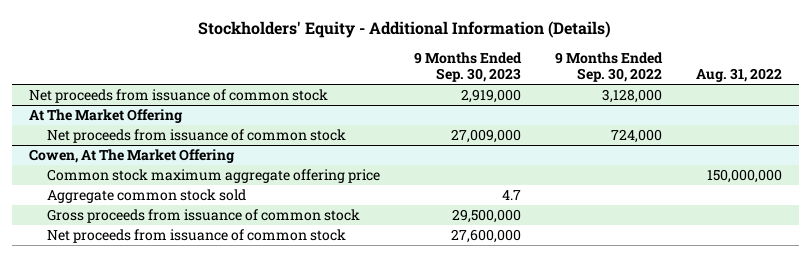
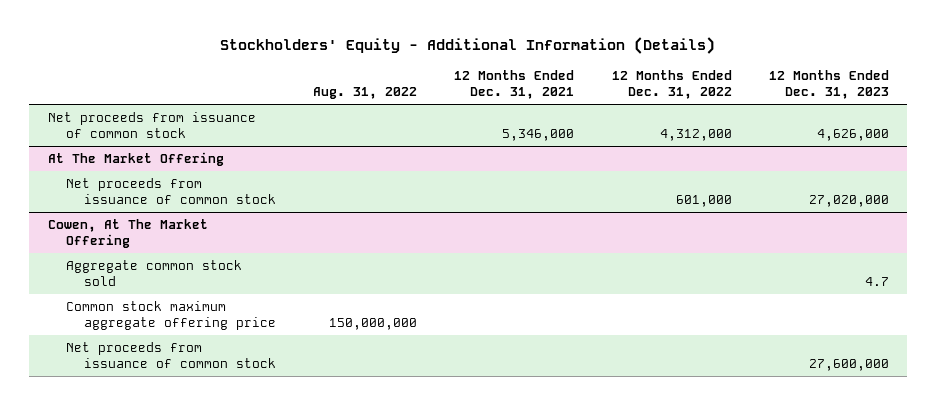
[413,51,522,82] 9 Months Ended Sep. 30, 2023 -> none
[554,51,663,82] 9 Months Ended Sep. 30, 2022 -> none
none -> [454,70,575,100] 12 Months Ended Dec. 31, 2021
none -> [611,70,732,100] 12 Months Ended Dec. 31, 2022
none -> [768,70,889,100] 12 Months Ended Dec. 31, 2023
[46,209,360,224] Gross proceeds from issuance of common stock -> none
[46,169,380,184] Common stock maximum aggregate offering price -> [65,301,276,331] Common stock maximum aggregate offering price

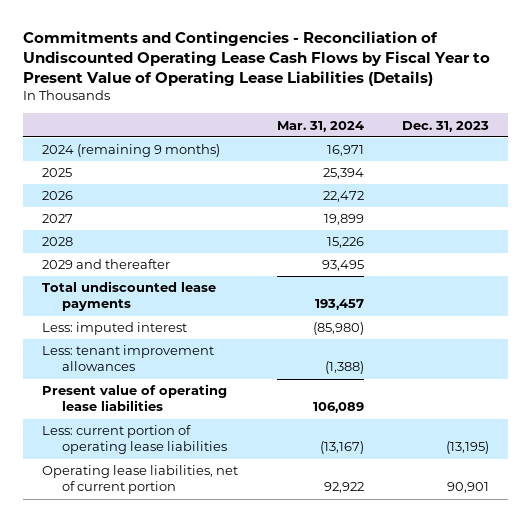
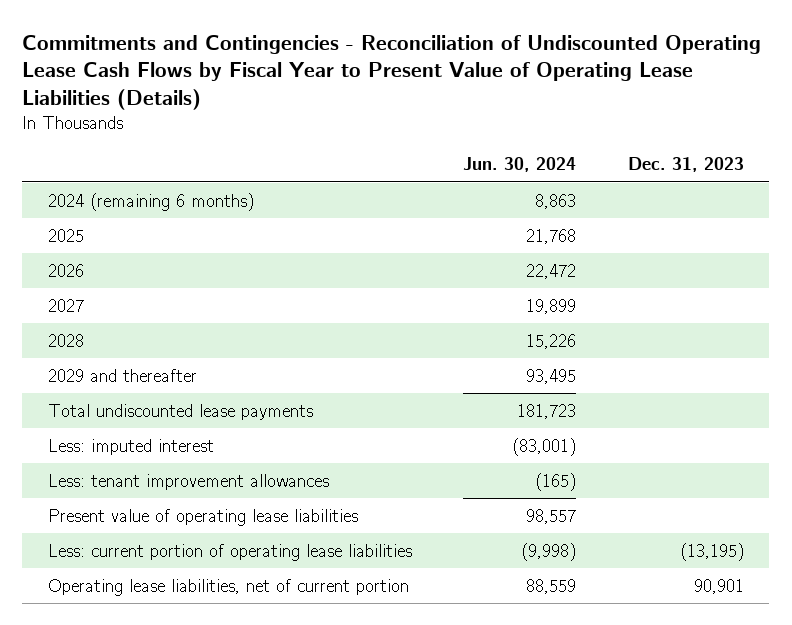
[276,120,364,132] Mar. 31, 2024 -> none
none -> [463,157,577,173] Jun. 30, 2024
[42,144,221,158] 2024 (remaining 9 months) -> [48,192,255,211] 2024 (remaining 6 months)

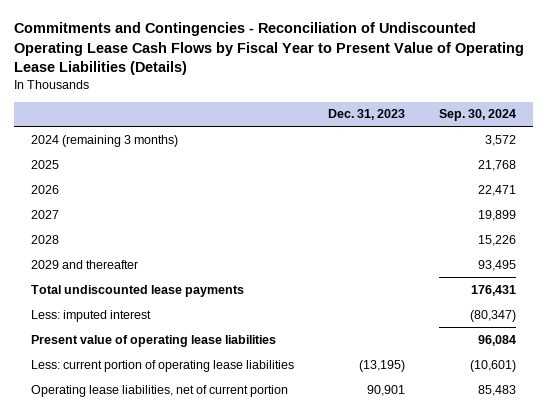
[463,157,577,173] Jun. 30, 2024 -> none
none -> [438,109,516,122] Sep. 30, 2024
[48,192,255,211] 2024 (remaining 6 months) -> [30,134,178,147] 2024 (remaining 3 months)
[48,473,330,490] Less: tenant improvement allowances -> none

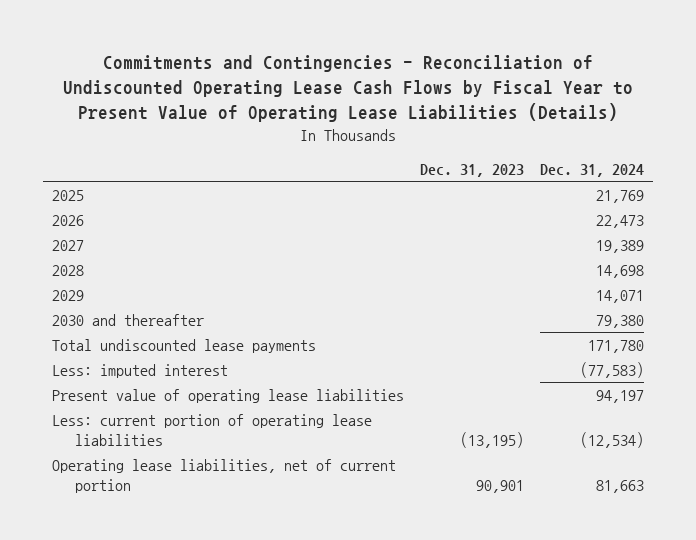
[438,109,516,122] Sep. 30, 2024 -> none
none -> [540,163,645,177] Dec. 31, 2024
[30,134,178,147] 2024 (remaining 3 months) -> none
none -> [51,289,84,301] 2029
[30,259,138,269] 2029 and thereafter -> [51,313,204,326] 2030 and thereafter

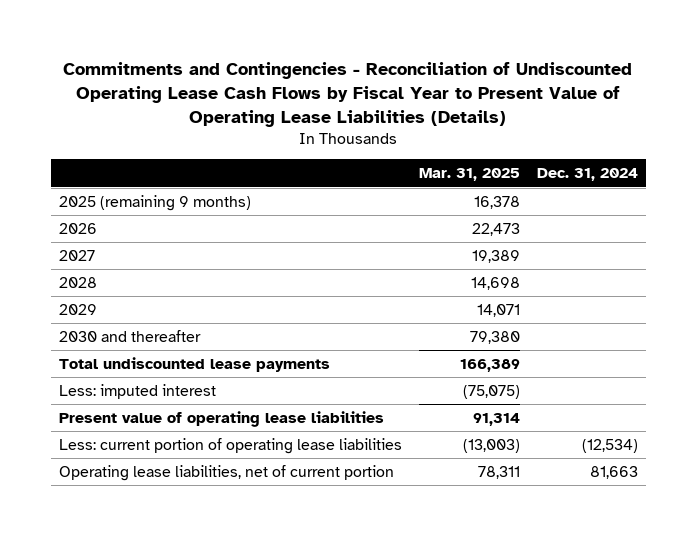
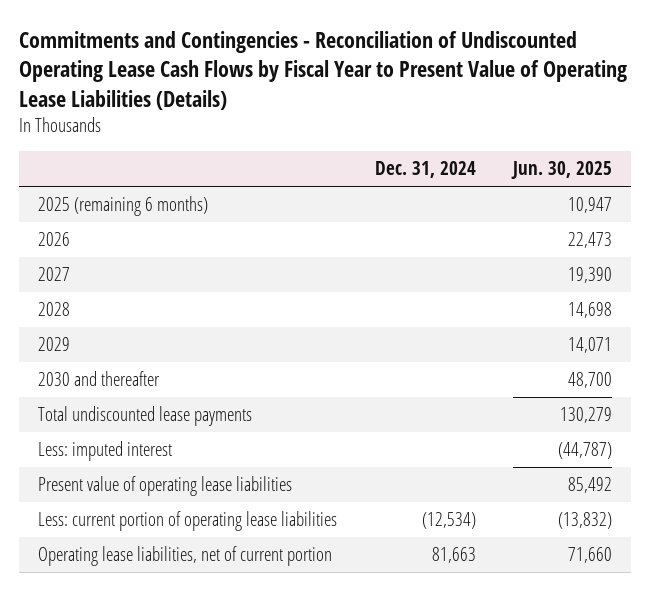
[418,168,520,182] Mar. 31, 2025 -> none
none -> [511,161,613,180] Jun. 30, 2025
[59,194,252,211] 2025 (remaining 9 months) -> [38,196,209,217] 2025 (remaining 6 months)

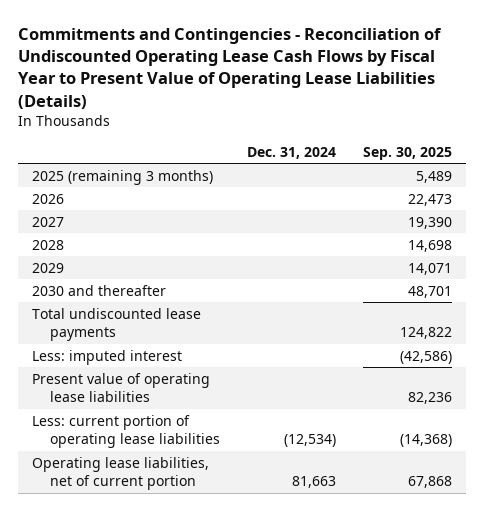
[511,161,613,180] Jun. 30, 2025 -> none
none -> [363,146,453,160] Sep. 30, 2025
[38,196,209,217] 2025 (remaining 6 months) -> [31,169,213,185] 2025 (remaining 3 months)

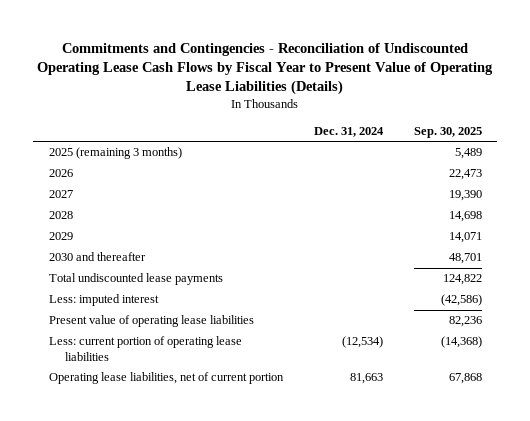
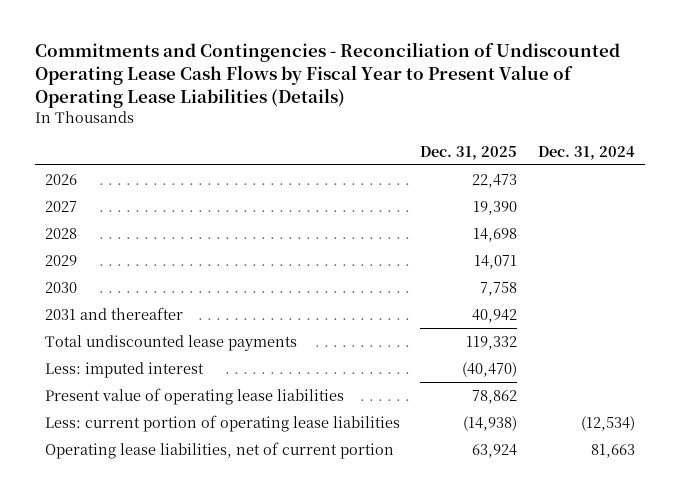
[413,126,482,138] Sep. 30, 2025 -> none
none -> [420,145,518,160] Dec. 31, 2025
[48,147,182,160] 2025 (remaining 3 months) -> none
none -> [44,281,77,293] 2030
[48,252,146,262] 2030 and thereafter -> [44,306,183,320] 2031 and thereafter

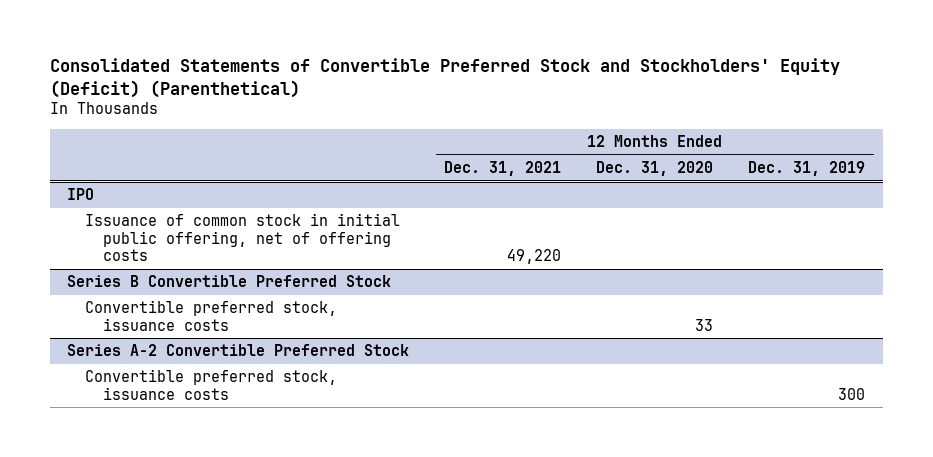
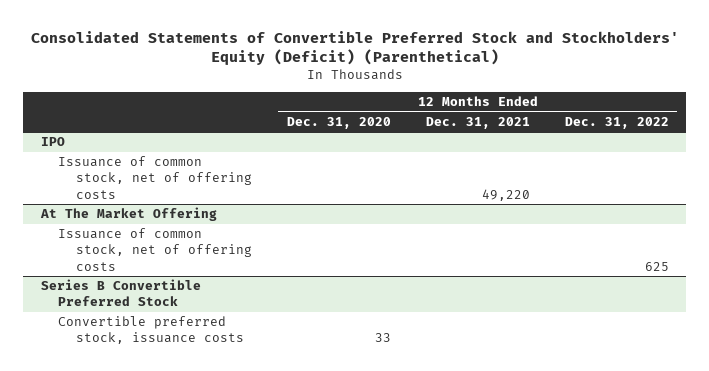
[748,161,866,177] Dec. 31, 2019 -> none
none -> [564,116,669,129] Dec. 31, 2022
[85,213,401,262] Issuance of common stock in initial public offering, net of offering costs -> [58,156,252,199] Issuance of common stock, net of offering costs
none -> [39,207,217,222] At The Market Offering
none -> [58,228,252,271] Issuance of common stock, net of offering costs
[67,344,410,357] Series A-2 Convertible Preferred Stock -> none
[85,369,338,400] Convertible preferred stock, issuance costs -> none

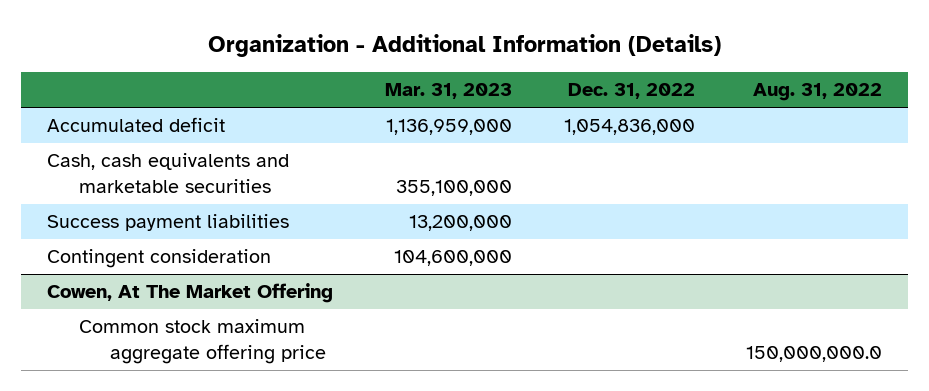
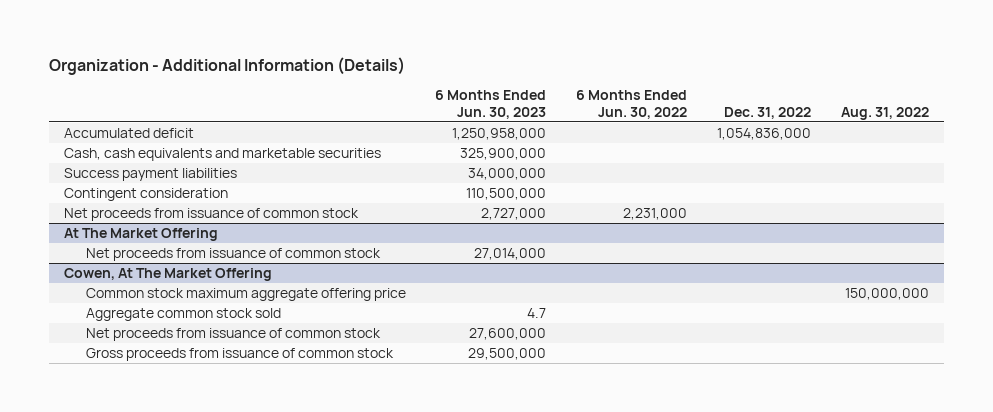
[384,83,512,100] Mar. 31, 2023 -> none
none -> [435,90,547,119] 6 Months Ended Jun. 30, 2023
none -> [576,90,688,119] 6 Months Ended Jun. 30, 2022
none -> [64,208,360,222] Net proceeds from issuance of common stock
none -> [64,228,219,242] At The Market Offering
none -> [85,248,381,262] Net proceeds from issuance of common stock
[746,345,883,362] 150,000,000.0 -> [844,288,929,301] 150,000,000
none -> [85,308,281,322] Aggregate common stock sold
none -> [85,328,381,342] Net proceeds from issuance of common stock
none -> [85,348,394,362] Gross proceeds from issuance of common stock

